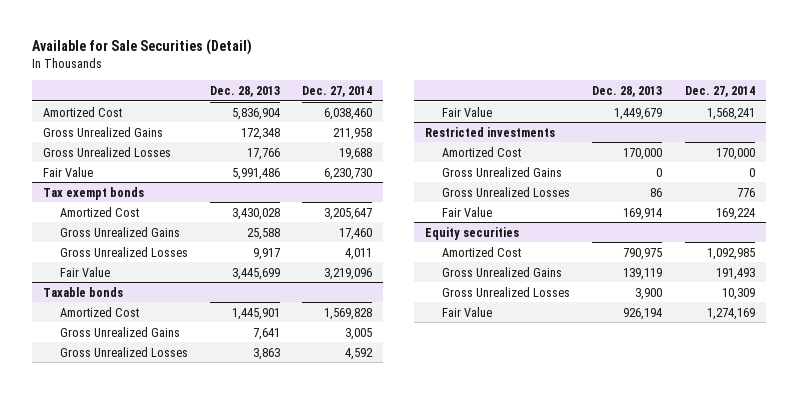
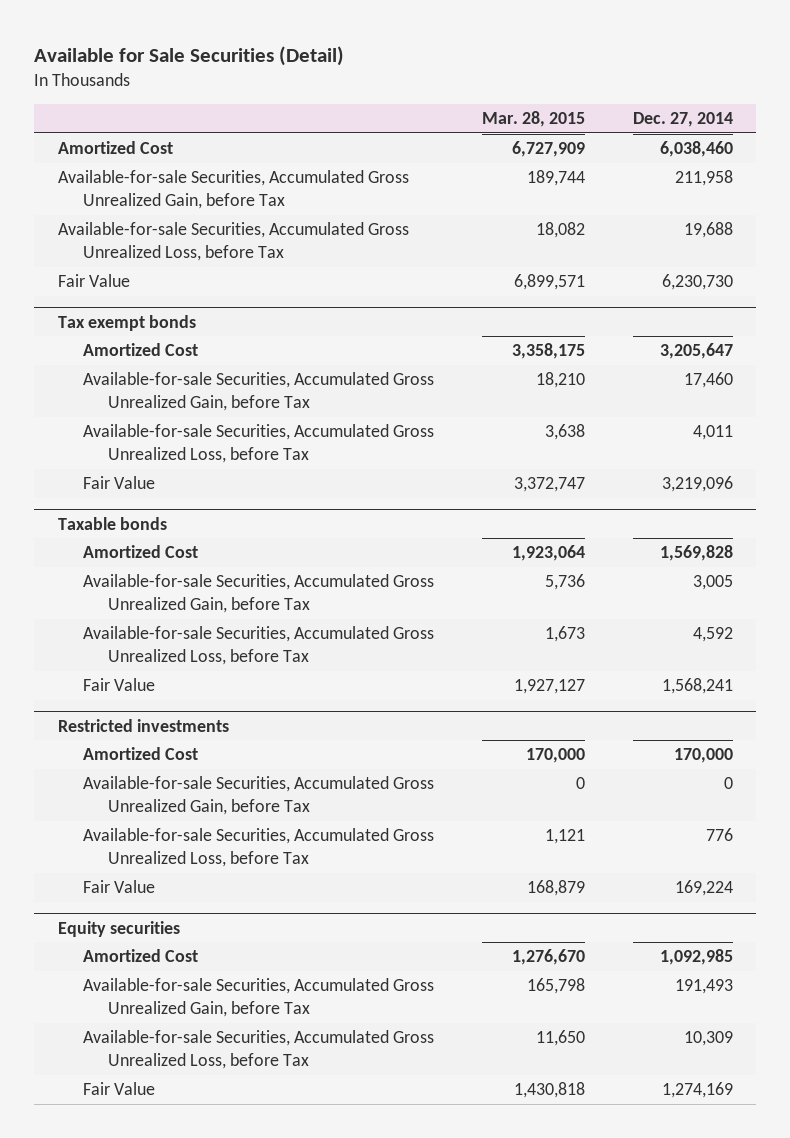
[210,86,281,98] Dec. 28, 2013 -> none
none -> [481,111,585,128] Mar. 28, 2015
[43,126,164,137] Gross Unrealized Gains -> [57,170,409,209] Available-for-sale Securities, Accumulated Gross Unrealized Gain, before Tax
[43,146,172,157] Gross Unrealized Losses -> [57,222,409,261] Available-for-sale Securities, Accumulated Gross Unrealized Loss, before Tax
[60,226,181,237] Gross Unrealized Gains -> [83,372,435,411] Available-for-sale Securities, Accumulated Gross Unrealized Gain, before Tax
[60,246,189,257] Gross Unrealized Losses -> [83,424,435,463] Available-for-sale Securities, Accumulated Gross Unrealized Loss, before Tax
[60,326,181,337] Gross Unrealized Gains -> none
none -> [83,574,435,613] Available-for-sale Securities, Accumulated Gross Unrealized Gain, before Tax
[60,346,189,357] Gross Unrealized Losses -> [83,626,435,665] Available-for-sale Securities, Accumulated Gross Unrealized Loss, before Tax
[442,166,563,177] Gross Unrealized Gains -> none
none -> [83,776,435,815] Available-for-sale Securities, Accumulated Gross Unrealized Gain, before Tax
[442,186,571,197] Gross Unrealized Losses -> [83,828,435,867] Available-for-sale Securities, Accumulated Gross Unrealized Loss, before Tax
[442,266,563,277] Gross Unrealized Gains -> [83,978,435,1017] Available-for-sale Securities, Accumulated Gross Unrealized Gain, before Tax
[442,286,571,297] Gross Unrealized Losses -> [83,1030,435,1069] Available-for-sale Securities, Accumulated Gross Unrealized Loss, before Tax

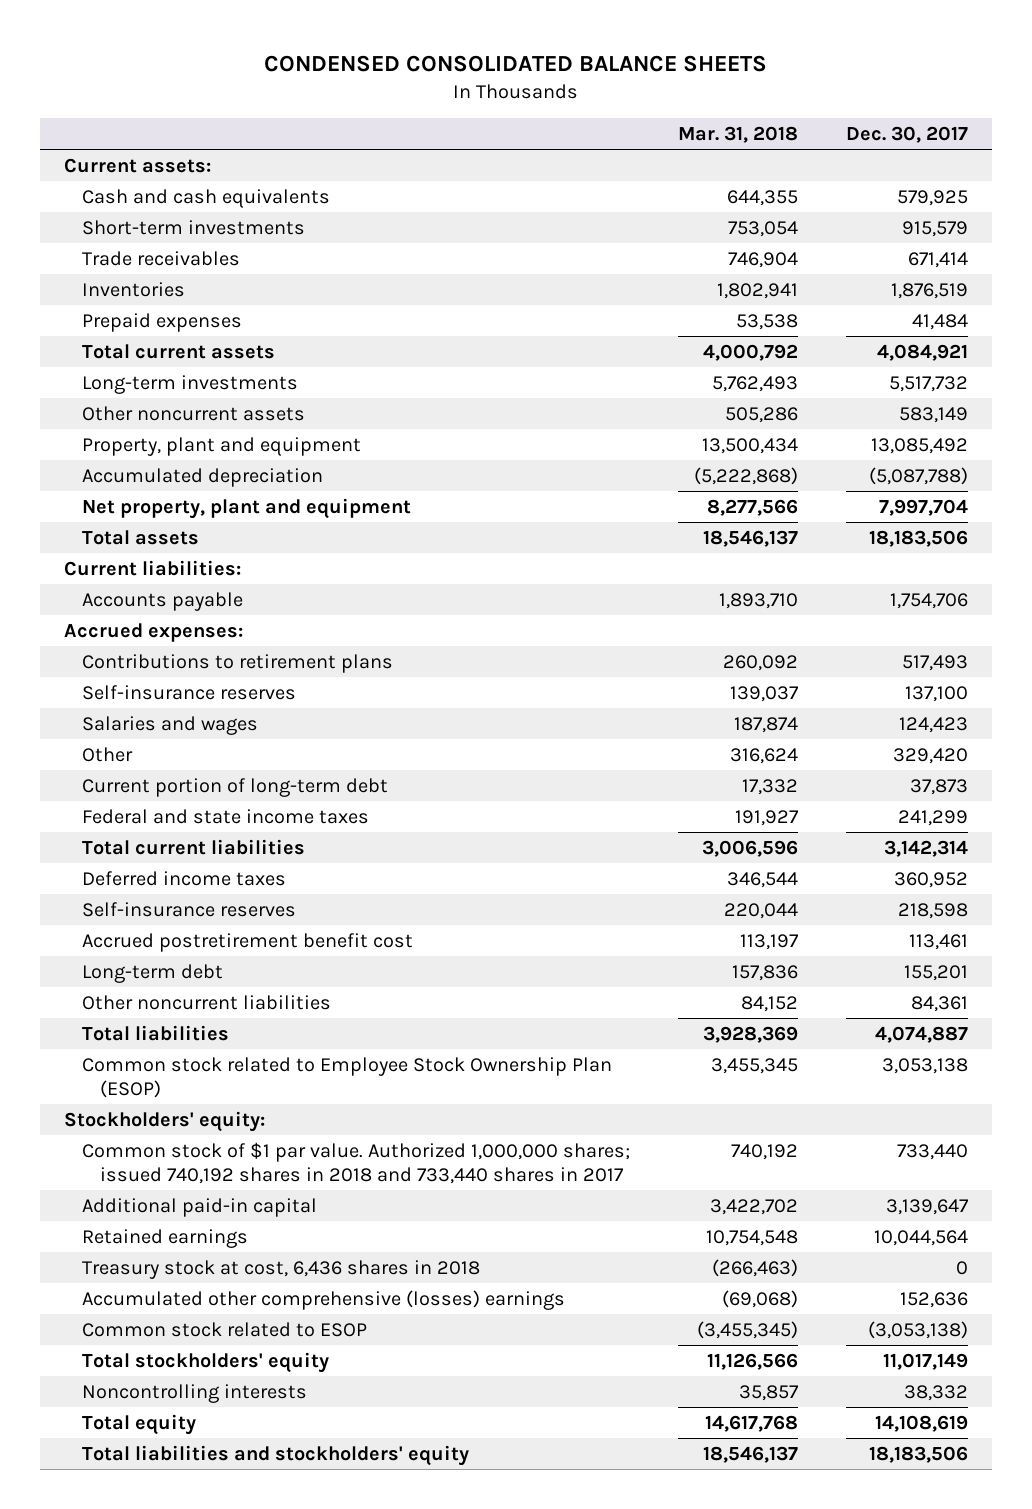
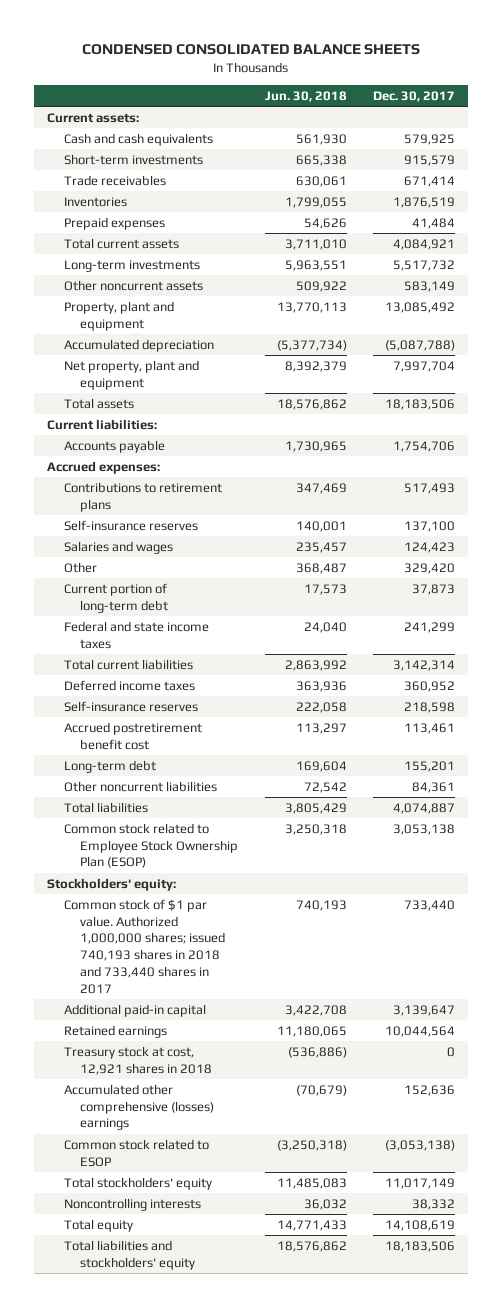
[678,126,799,144] Mar. 31, 2018 -> none
none -> [264,90,347,102] Jun. 30, 2018
[82,1141,631,1185] Common stock of $1 par value. Authorized 1,000,000 shares; issued 740,192 shares in 2018 and 733,440 shares in 2017 -> [63,898,226,994] Common stock of $1 par value. Authorized 1,000,000 shares; issued 740,193 shares in 2018 and 733,440 shares in 2017
[82,1259,481,1279] Treasury stock at cost, 6,436 shares in 2018 -> [63,1045,213,1075] Treasury stock at cost, 12,921 shares in 2018

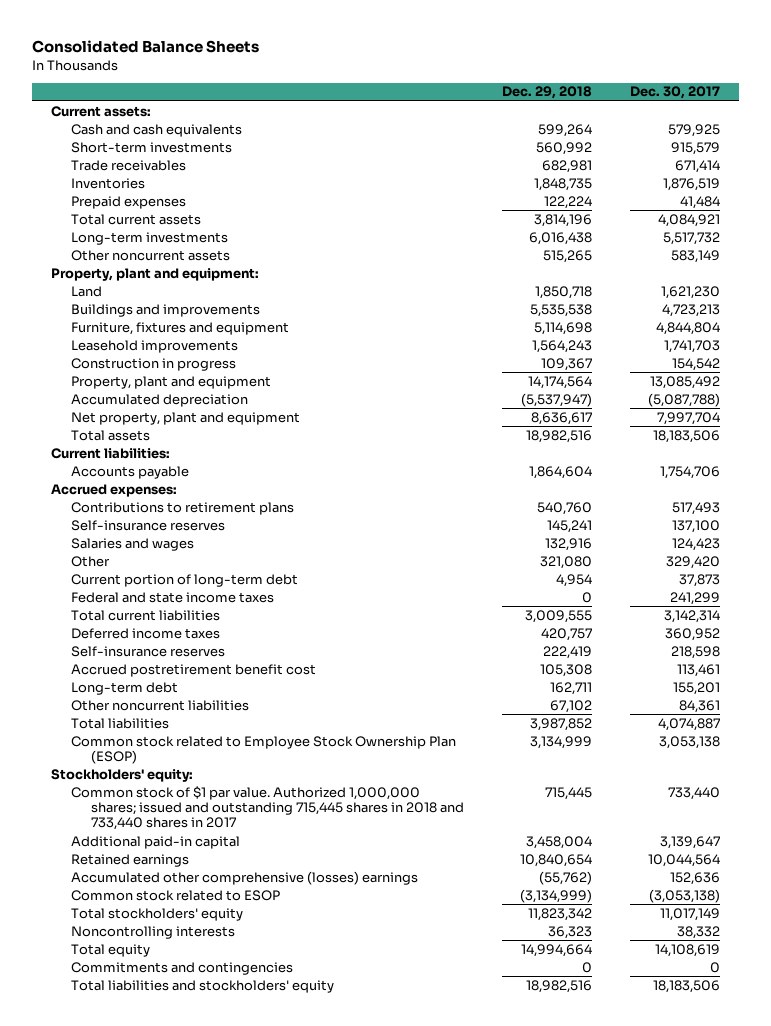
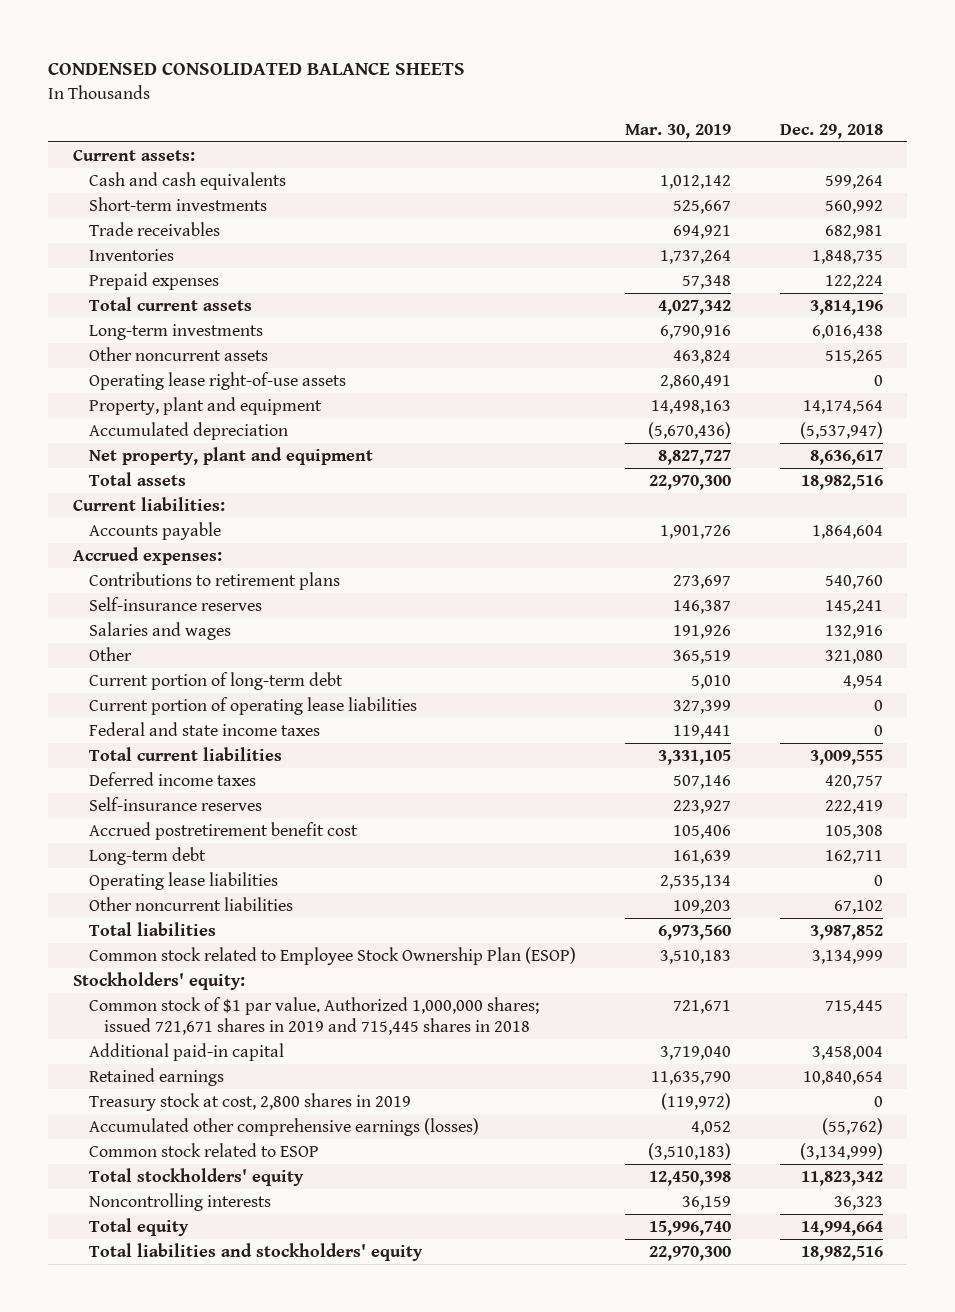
[32,40,260,54] Consolidated Balance Sheets -> [48,62,466,76] CONDENSED CONSOLIDATED BALANCE SHEETS
[629,86,720,100] Dec. 30, 2017 -> none
none -> [624,123,731,139] Mar. 30, 2019
[51,267,260,281] Property, plant and equipment: -> none
[70,285,102,297] Land -> none
[70,303,260,317] Buildings and improvements -> none
[70,321,289,335] Furniture, fixtures and equipment -> none
[70,339,238,353] Leasehold improvements -> none
[70,357,236,371] Construction in progress -> none
none -> [88,372,346,391] Operating lease right-of-use assets
none -> [88,697,417,716] Current portion of operating lease liabilities
none -> [88,872,278,891] Operating lease liabilities
[70,785,464,831] Common stock of $1 par value. Authorized 1,000,000 shares; issued and outstanding 715,445 shares in 2018 and 733,440 shares in 2017 -> [88,997,539,1035] Common stock of $1 par value. Authorized 1,000,000 shares; issued 721,671 shares in 2019 and 715,445 shares in 2018
none -> [88,1093,411,1112] Treasury stock at cost, 2,800 shares in 2019
[70,870,418,885] Accumulated other comprehensive (losses) earnings -> [88,1118,479,1137] Accumulated other comprehensive earnings (losses)
[70,961,293,975] Commitments and contingencies -> none

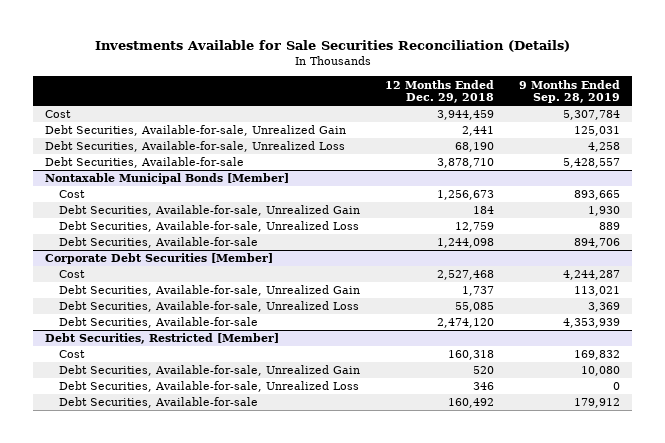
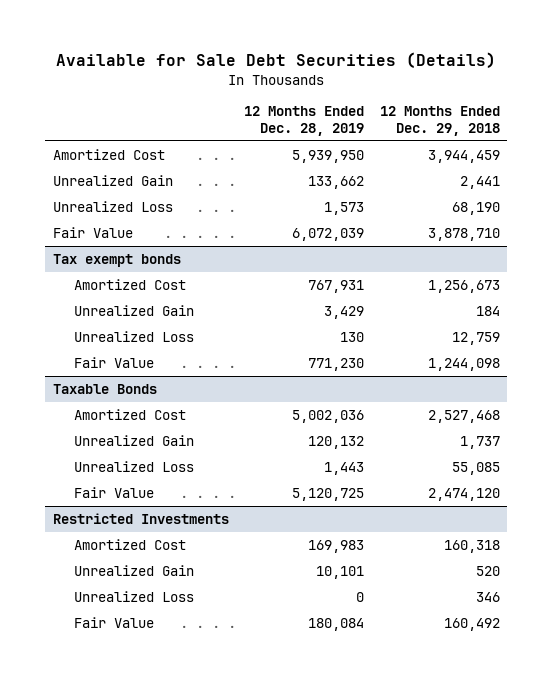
[94,40,570,53] Investments Available for Sale Securities Reconciliation (Details) -> [56,52,497,69] Available for Sale Debt Securities (Details)
[518,79,620,104] 9 Months Ended Sep. 28, 2019 -> none
none -> [244,106,365,136] 12 Months Ended Dec. 28, 2019
[45,110,72,119] Cost -> [52,149,165,161] Amortized Cost
[45,125,347,137] Debt Securities, Available-for-sale, Unrealized Gain -> [52,175,173,187] Unrealized Gain
[45,141,346,153] Debt Securities, Available-for-sale, Unrealized Loss -> [52,201,173,213] Unrealized Loss
[45,157,245,169] Debt Securities, Available-for-sale -> [52,227,133,239] Fair Value
[45,173,290,185] Nontaxable Municipal Bonds [Member] -> [52,254,181,268] Tax exempt bonds
[59,190,86,199] Cost -> [74,279,187,291] Amortized Cost
[59,205,361,217] Debt Securities, Available-for-sale, Unrealized Gain -> [74,305,195,317] Unrealized Gain
[59,221,360,233] Debt Securities, Available-for-sale, Unrealized Loss -> [74,331,195,343] Unrealized Loss
[59,237,259,249] Debt Securities, Available-for-sale -> [74,357,155,369] Fair Value
[45,253,274,265] Corporate Debt Securities [Member] -> [52,384,157,395] Taxable Bonds
[59,270,86,279] Cost -> [74,409,187,421] Amortized Cost
[59,285,361,297] Debt Securities, Available-for-sale, Unrealized Gain -> [74,435,195,447] Unrealized Gain
[59,301,360,313] Debt Securities, Available-for-sale, Unrealized Loss -> [74,461,195,473] Unrealized Loss
[59,317,259,329] Debt Securities, Available-for-sale -> [74,487,155,499] Fair Value
[45,333,280,345] Debt Securities, Restricted [Member] -> [52,513,229,525] Restricted Investments
[59,350,86,359] Cost -> [74,539,187,551] Amortized Cost
[59,365,361,377] Debt Securities, Available-for-sale, Unrealized Gain -> [74,565,195,577] Unrealized Gain
[59,381,360,393] Debt Securities, Available-for-sale, Unrealized Loss -> [74,591,195,603] Unrealized Loss
[59,397,259,409] Debt Securities, Available-for-sale -> [74,617,155,629] Fair Value

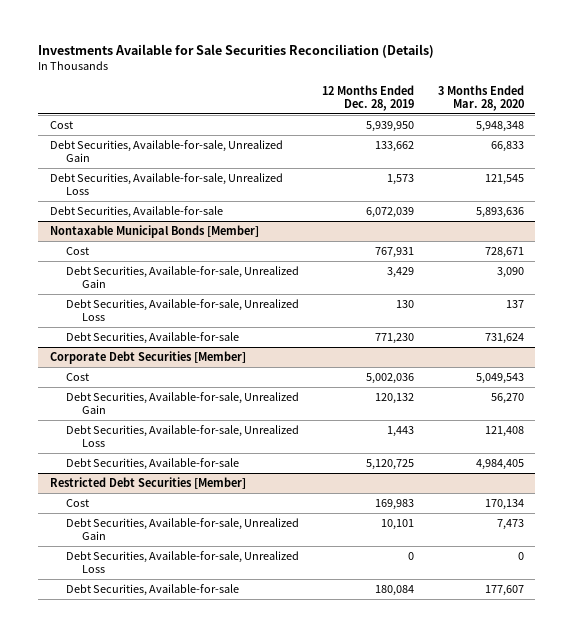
[56,52,497,69] Available for Sale Debt Securities (Details) -> [38,44,435,59] Investments Available for Sale Securities Reconciliation (Details)
[379,106,500,136] 12 Months Ended Dec. 29, 2018 -> none
none -> [437,85,524,111] 3 Months Ended Mar. 28, 2020
[52,149,165,161] Amortized Cost -> [49,121,73,130] Cost
[52,175,173,187] Unrealized Gain -> [49,140,283,162] Debt Securities, Available-for-sale, Unrealized Gain
[52,201,173,213] Unrealized Loss -> [49,173,283,195] Debt Securities, Available-for-sale, Unrealized Loss
[52,227,133,239] Fair Value -> [49,206,223,219] Debt Securities, Available-for-sale
[52,254,181,268] Tax exempt bonds -> [49,225,259,239] Nontaxable Municipal Bonds [Member]
[74,279,187,291] Amortized Cost -> [66,247,90,256] Cost
[74,305,195,317] Unrealized Gain -> [66,266,300,288] Debt Securities, Available-for-sale, Unrealized Gain
[74,331,195,343] Unrealized Loss -> [66,299,300,321] Debt Securities, Available-for-sale, Unrealized Loss
[74,357,155,369] Fair Value -> [66,332,240,345] Debt Securities, Available-for-sale
[52,384,157,395] Taxable Bonds -> [49,351,246,365] Corporate Debt Securities [Member]
[74,409,187,421] Amortized Cost -> [66,373,90,382] Cost
[74,435,195,447] Unrealized Gain -> [66,392,300,414] Debt Securities, Available-for-sale, Unrealized Gain
[74,461,195,473] Unrealized Loss -> [66,425,300,447] Debt Securities, Available-for-sale, Unrealized Loss
[74,487,155,499] Fair Value -> [66,458,240,471] Debt Securities, Available-for-sale
[52,513,229,525] Restricted Investments -> [49,477,246,490] Restricted Debt Securities [Member]
[74,539,187,551] Amortized Cost -> [66,499,90,508] Cost
[74,565,195,577] Unrealized Gain -> [66,518,300,540] Debt Securities, Available-for-sale, Unrealized Gain
[74,591,195,603] Unrealized Loss -> [66,551,300,573] Debt Securities, Available-for-sale, Unrealized Loss
[74,617,155,629] Fair Value -> [66,584,240,597] Debt Securities, Available-for-sale

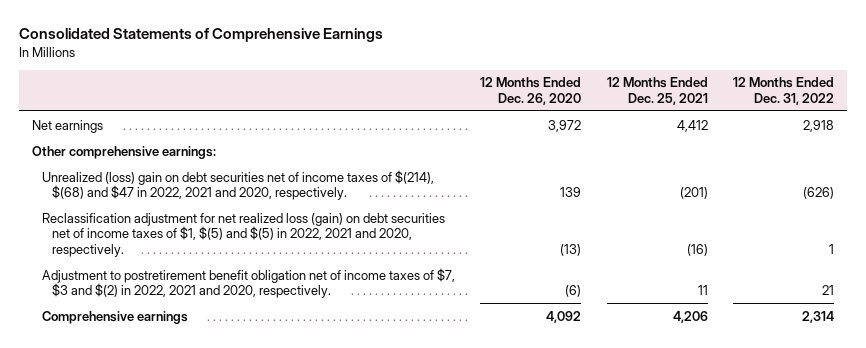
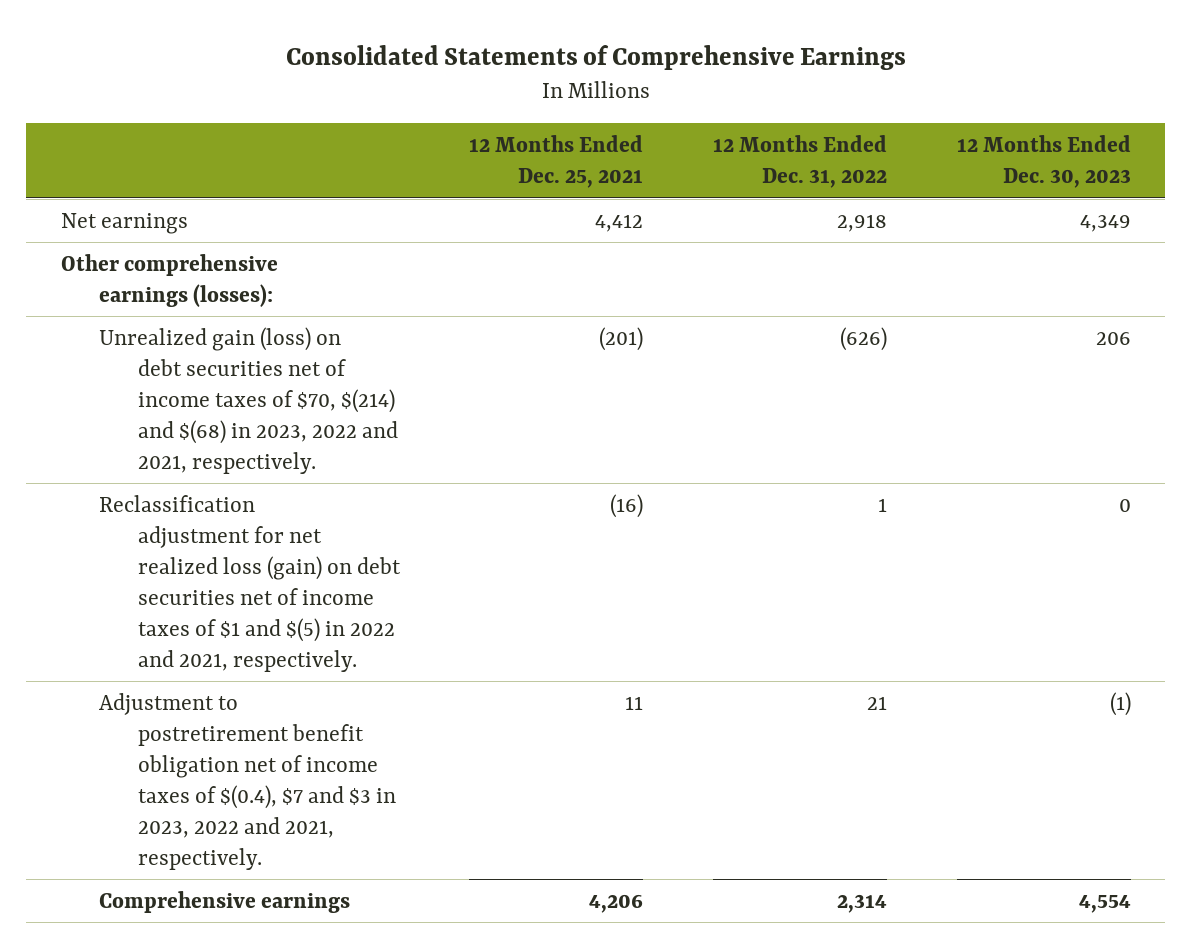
[480,77,582,105] 12 Months Ended Dec. 26, 2020 -> none
none -> [956,135,1131,189] 12 Months Ended Dec. 30, 2023
[31,145,216,159] Other comprehensive earnings: -> [60,253,278,307] Other comprehensive earnings (losses):
[42,169,435,201] Unrealized (loss) gain on debt securities net of income taxes of $(214), $(68) and $47 in 2022, 2021 and 2020, respectively. -> [99,326,398,474] Unrealized gain (loss) on debt securities net of income taxes of $70, $(214) and $(68) in 2023, 2022 and 2021, respectively.
[42,212,446,257] Reclassification adjustment for net realized loss (gain) on debt securities net of income taxes of $1, $(5) and $(5) in 2022, 2021 and 2020, respectively. -> [99,494,401,672] Reclassification adjustment for net realized loss (gain) on debt securities net of income taxes of $1 and $(5) in 2022 and 2021, respectively.
[42,267,456,299] Adjustment to postretirement benefit obligation net of income taxes of $7, $3 and $(2) in 2022, 2021 and 2020, respectively. -> [99,692,396,870] Adjustment to postretirement benefit obligation net of income taxes of $(0.4), $7 and $3 in 2023, 2022 and 2021, respectively.

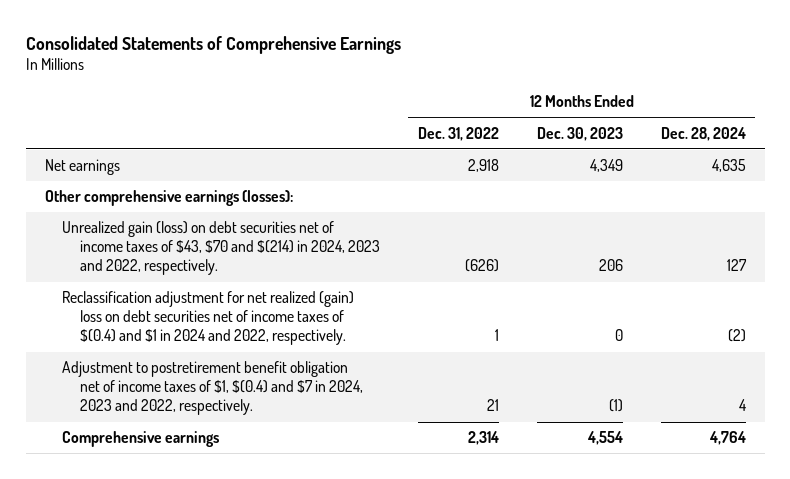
[469,135,644,189] 12 Months Ended Dec. 25, 2021 -> none
none -> [660,126,746,141] Dec. 28, 2024
[99,326,398,474] Unrealized gain (loss) on debt securities net of income taxes of $70, $(214) and $(68) in 2023, 2022 and 2021, respectively. -> [62,221,380,276] Unrealized gain (loss) on debt securities net of income taxes of $43, $70 and $(214) in 2024, 2023 and 2022, respectively.
[99,494,401,672] Reclassification adjustment for net realized loss (gain) on debt securities net of income taxes of $1 and $(5) in 2022 and 2021, respectively. -> [62,291,355,346] Reclassification adjustment for net realized (gain) loss on debt securities net of income taxes of $(0.4) and $1 in 2024 and 2022, respectively.
[99,692,396,870] Adjustment to postretirement benefit obligation net of income taxes of $(0.4), $7 and $3 in 2023, 2022 and 2021, respectively. -> [62,361,363,416] Adjustment to postretirement benefit obligation net of income taxes of $1, $(0.4) and $7 in 2024, 2023 and 2022, respectively.

